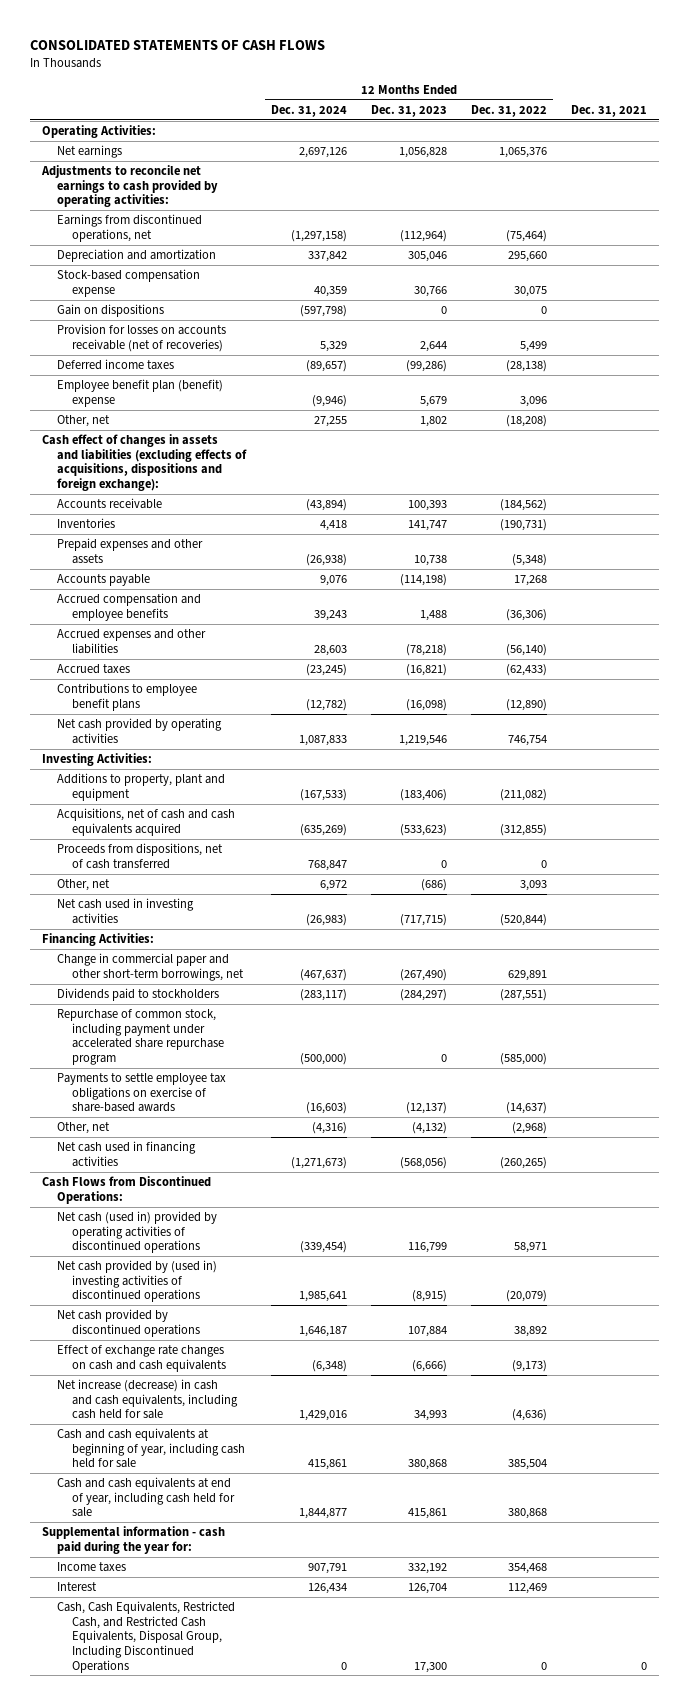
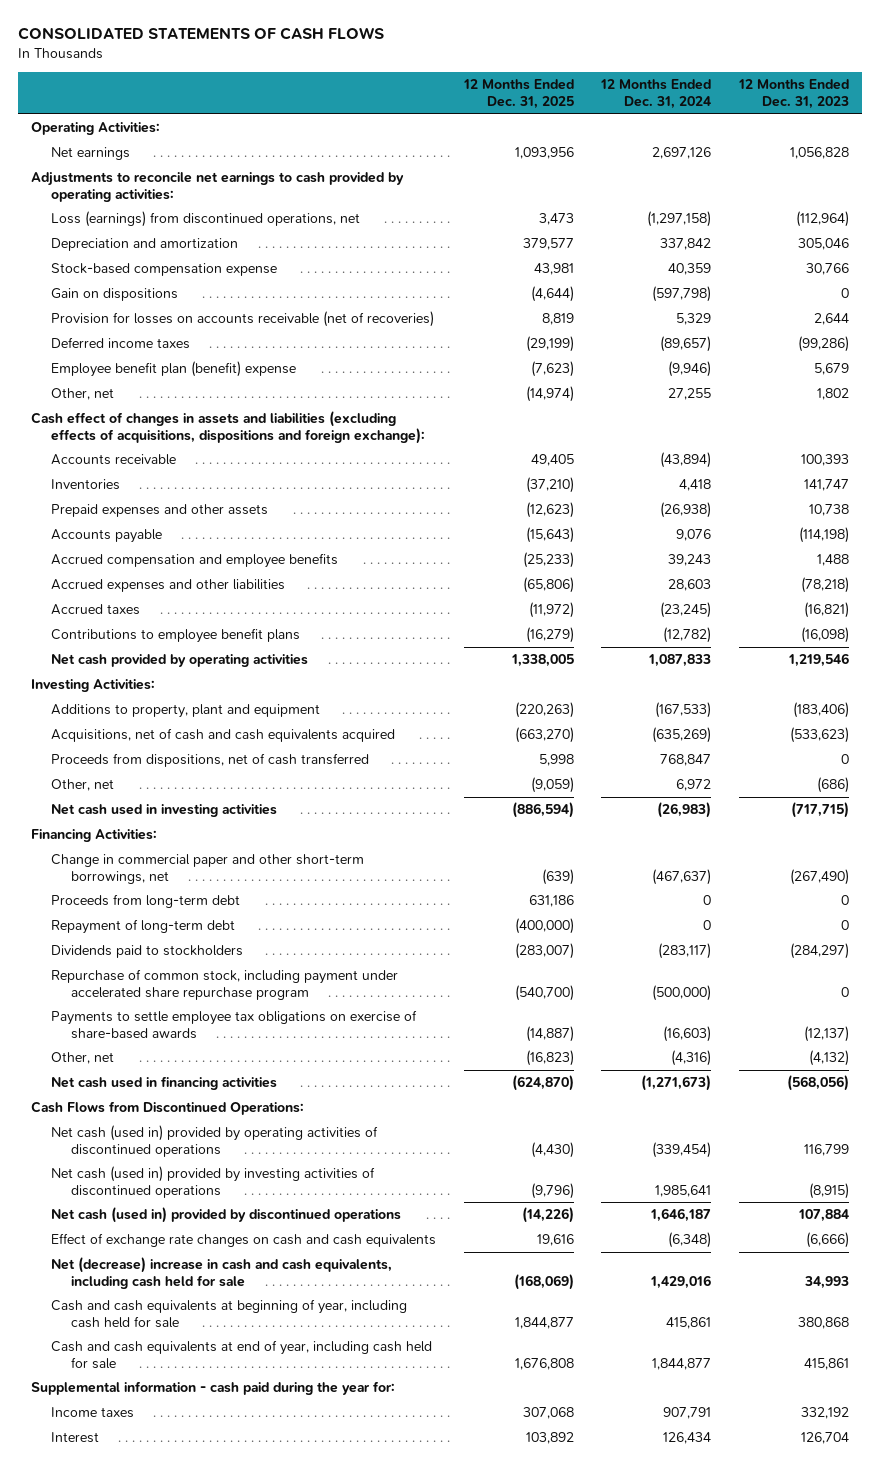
[470,105,547,118] Dec. 31, 2022 -> none
[571,105,648,118] Dec. 31, 2021 -> none
none -> [462,79,574,110] 12 Months Ended Dec. 31, 2025
[57,214,203,242] Earnings from discontinued operations, net -> [51,211,361,228] Loss (earnings) from discontinued operations, net
none -> [51,894,241,909] Proceeds from long-term debt
none -> [51,919,236,935] Repayment of long-term debt
[57,1260,218,1303] Net cash provided by (used in) investing activities of discontinued operations -> [51,1166,376,1198] Net cash (used in) provided by investing activities of discontinued operations
[57,1309,201,1337] Net cash provided by discontinued operations -> [51,1207,402,1224] Net cash (used in) provided by discontinued operations
[57,1379,239,1420] Net increase (decrease) in cash and cash equivalents, including cash held for sale -> [51,1257,393,1289] Net (decrease) increase in cash and cash equivalents, including cash held for sale
[57,1601,236,1673] Cash, Cash Equivalents, Restricted Cash, and Restricted Cash Equivalents, Disposal Group, Including Discontinued Operations -> none

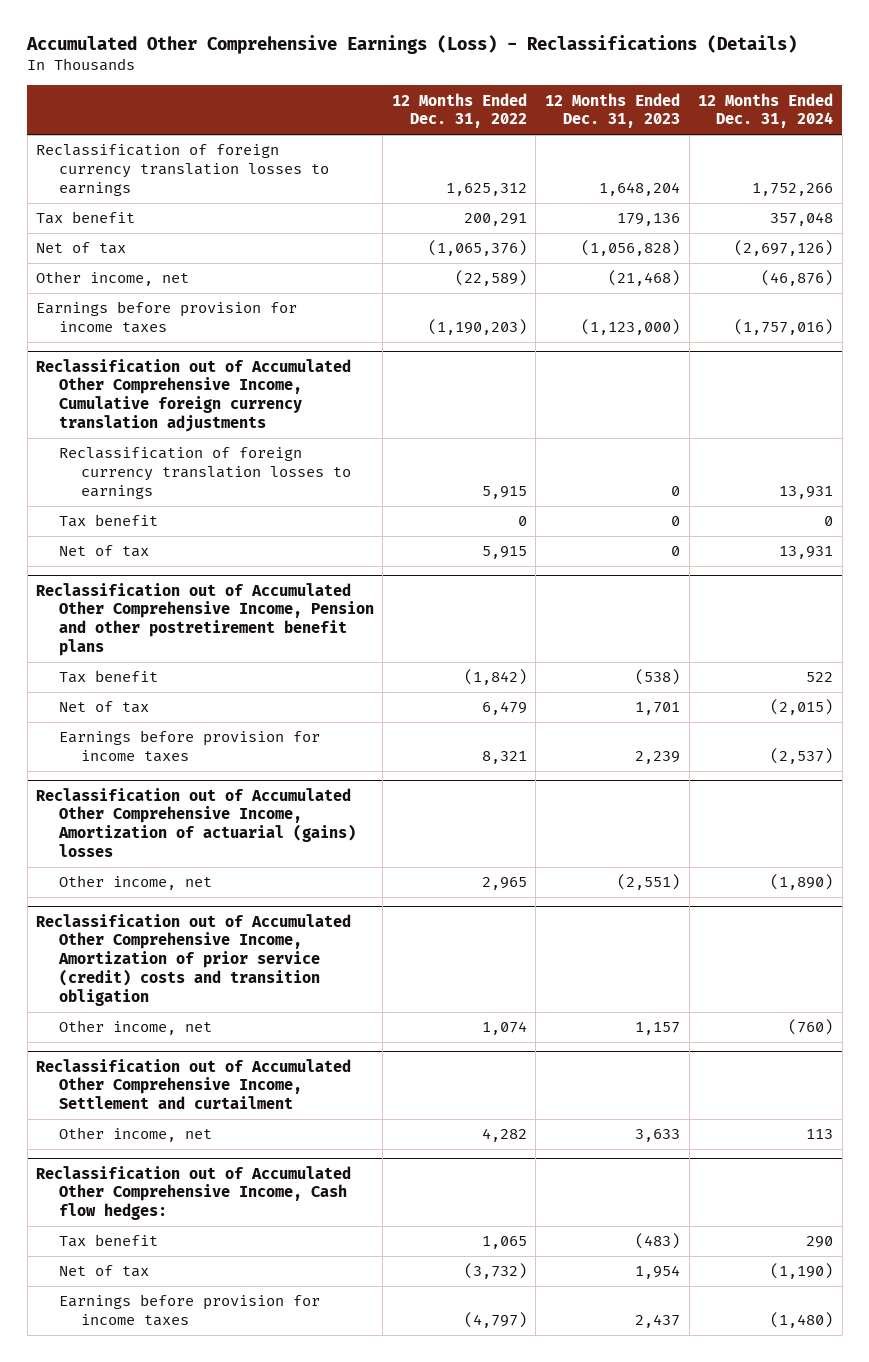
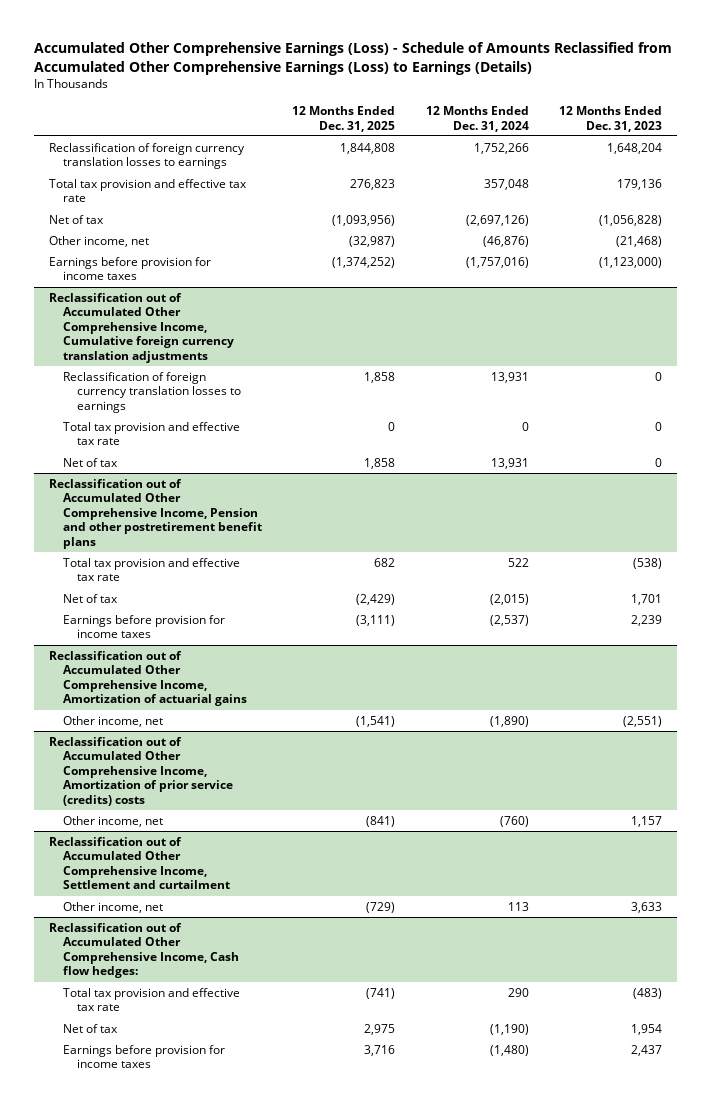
[26,35,798,55] Accumulated Other Comprehensive Earnings (Loss) - Reclassifications (Details) -> [33,41,672,75] Accumulated Other Comprehensive Earnings (Loss) - Schedule of Amounts Reclassified from Accumulated Other Comprehensive Earnings (Loss) to Earnings (Details)
[391,92,527,129] 12 Months Ended Dec. 31, 2022 -> none
none -> [292,106,396,132] 12 Months Ended Dec. 31, 2025
[36,211,136,225] Tax benefit -> [49,178,248,203] Total tax provision and effective tax rate
[58,514,158,528] Tax benefit -> [63,421,241,446] Total tax provision and effective tax rate
[58,670,158,684] Tax benefit -> [63,557,241,582] Total tax provision and effective tax rate
[36,787,356,858] Reclassification out of Accumulated Other Comprehensive Income, Amortization of actuarial (gains) losses -> [49,650,248,707] Reclassification out of Accumulated Other Comprehensive Income, Amortization of actuarial gains
[36,913,352,1006] Reclassification out of Accumulated Other Comprehensive Income, Amortization of prior service (credit) costs and transition obligation -> [49,736,234,806] Reclassification out of Accumulated Other Comprehensive Income, Amortization of prior service (credits) costs
[58,1234,158,1248] Tax benefit -> [63,987,241,1012] Total tax provision and effective tax rate

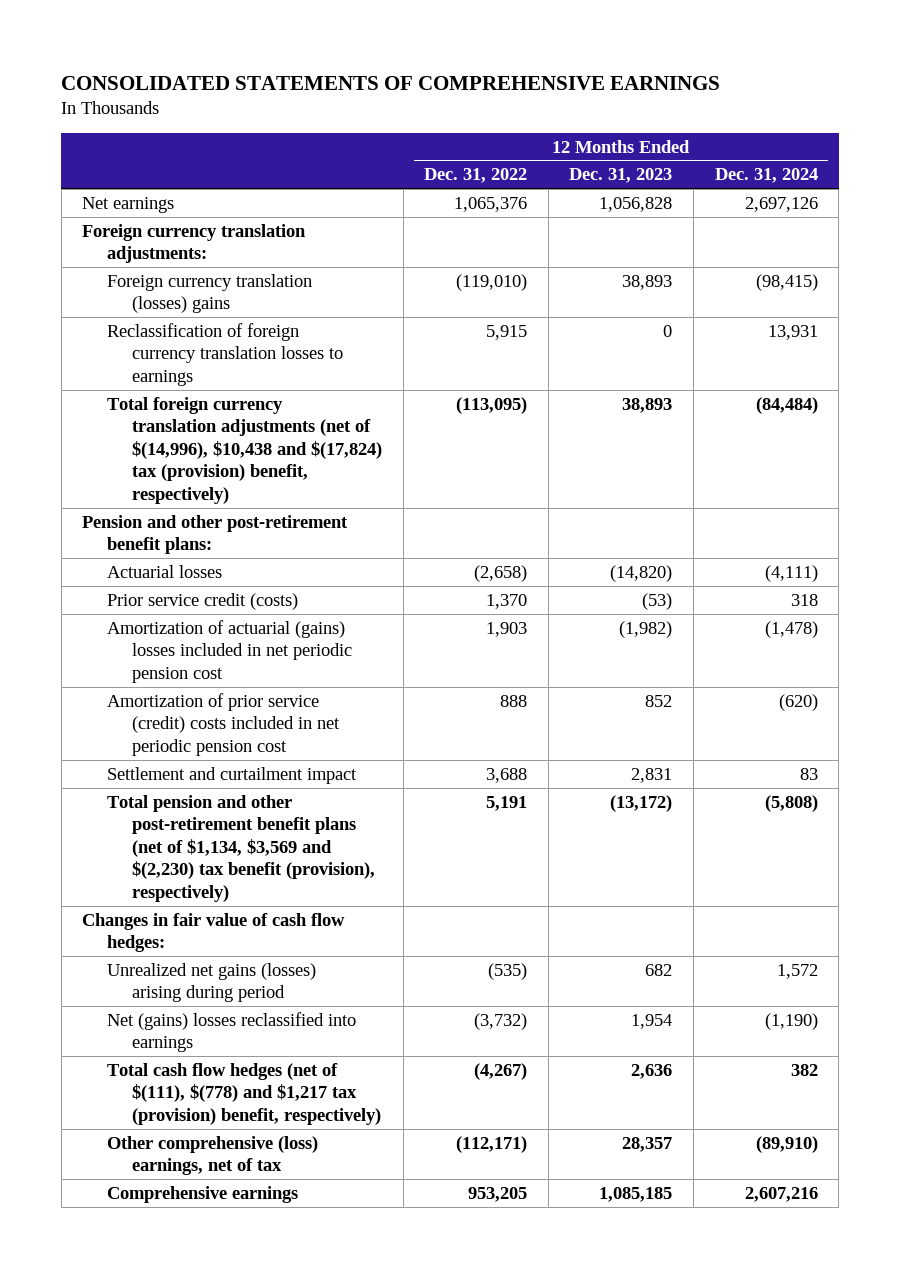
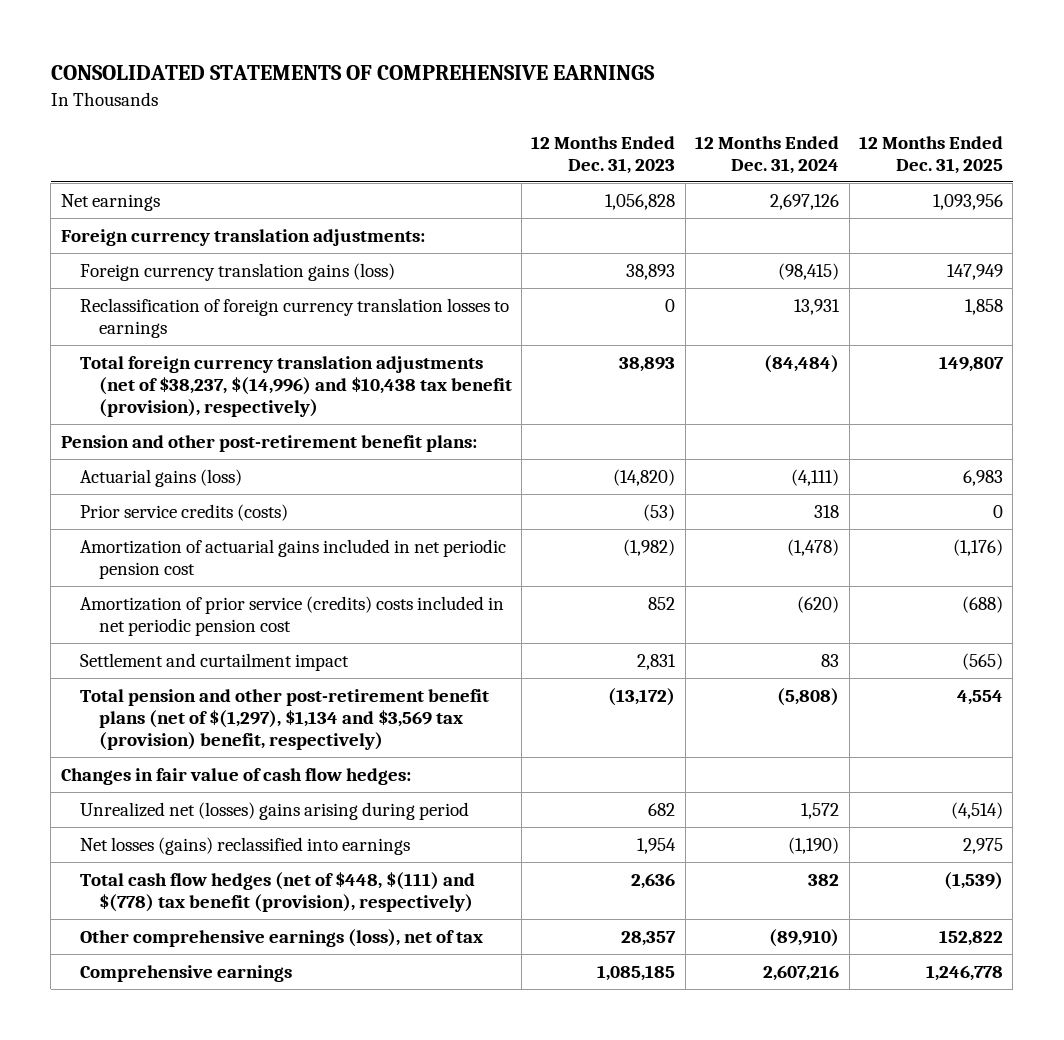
[424,168,528,184] Dec. 31, 2022 -> none
none -> [858,135,1003,174] 12 Months Ended Dec. 31, 2025
[107,273,313,314] Foreign currency translation (losses) gains -> [79,262,395,281] Foreign currency translation gains (loss)
[107,396,382,504] Total foreign currency translation adjustments (net of $(14,996), $10,438 and $(17,824) tax (provision) benefit, respectively) -> [79,355,512,418] Total foreign currency translation adjustments (net of $38,237, $(14,996) and $10,438 tax benefit (provision), respectively)
[107,564,223,578] Actuarial losses -> [79,468,242,487] Actuarial gains (loss)
[107,592,299,610] Prior service credit (costs) -> [79,503,288,521] Prior service credits (costs)
[107,619,352,683] Amortization of actuarial (gains) losses included in net periodic pension cost -> [79,538,506,579] Amortization of actuarial gains included in net periodic pension cost
[107,692,340,756] Amortization of prior service (credit) costs included in net periodic pension cost -> [79,595,504,636] Amortization of prior service (credits) costs included in net periodic pension cost
[107,794,375,902] Total pension and other post-retirement benefit plans (net of $1,134, $3,569 and $(2,230) tax benefit (provision), respectively) -> [79,688,489,751] Total pension and other post-retirement benefit plans (net of $(1,297), $1,134 and $3,569 tax (provision) benefit, respectively)
[107,962,317,1003] Unrealized net gains (losses) arising during period -> [79,801,469,820] Unrealized net (losses) gains arising during period
[107,1011,357,1053] Net (gains) losses reclassified into earnings -> [79,836,410,855] Net losses (gains) reclassified into earnings
[107,1062,381,1125] Total cash flow hedges (net of $(111), $(778) and $1,217 tax (provision) benefit, respectively) -> [79,871,475,912] Total cash flow hedges (net of $448, $(111) and $(778) tax benefit (provision), respectively)
[107,1135,319,1176] Other comprehensive (loss) earnings, net of tax -> [79,928,483,947] Other comprehensive earnings (loss), net of tax

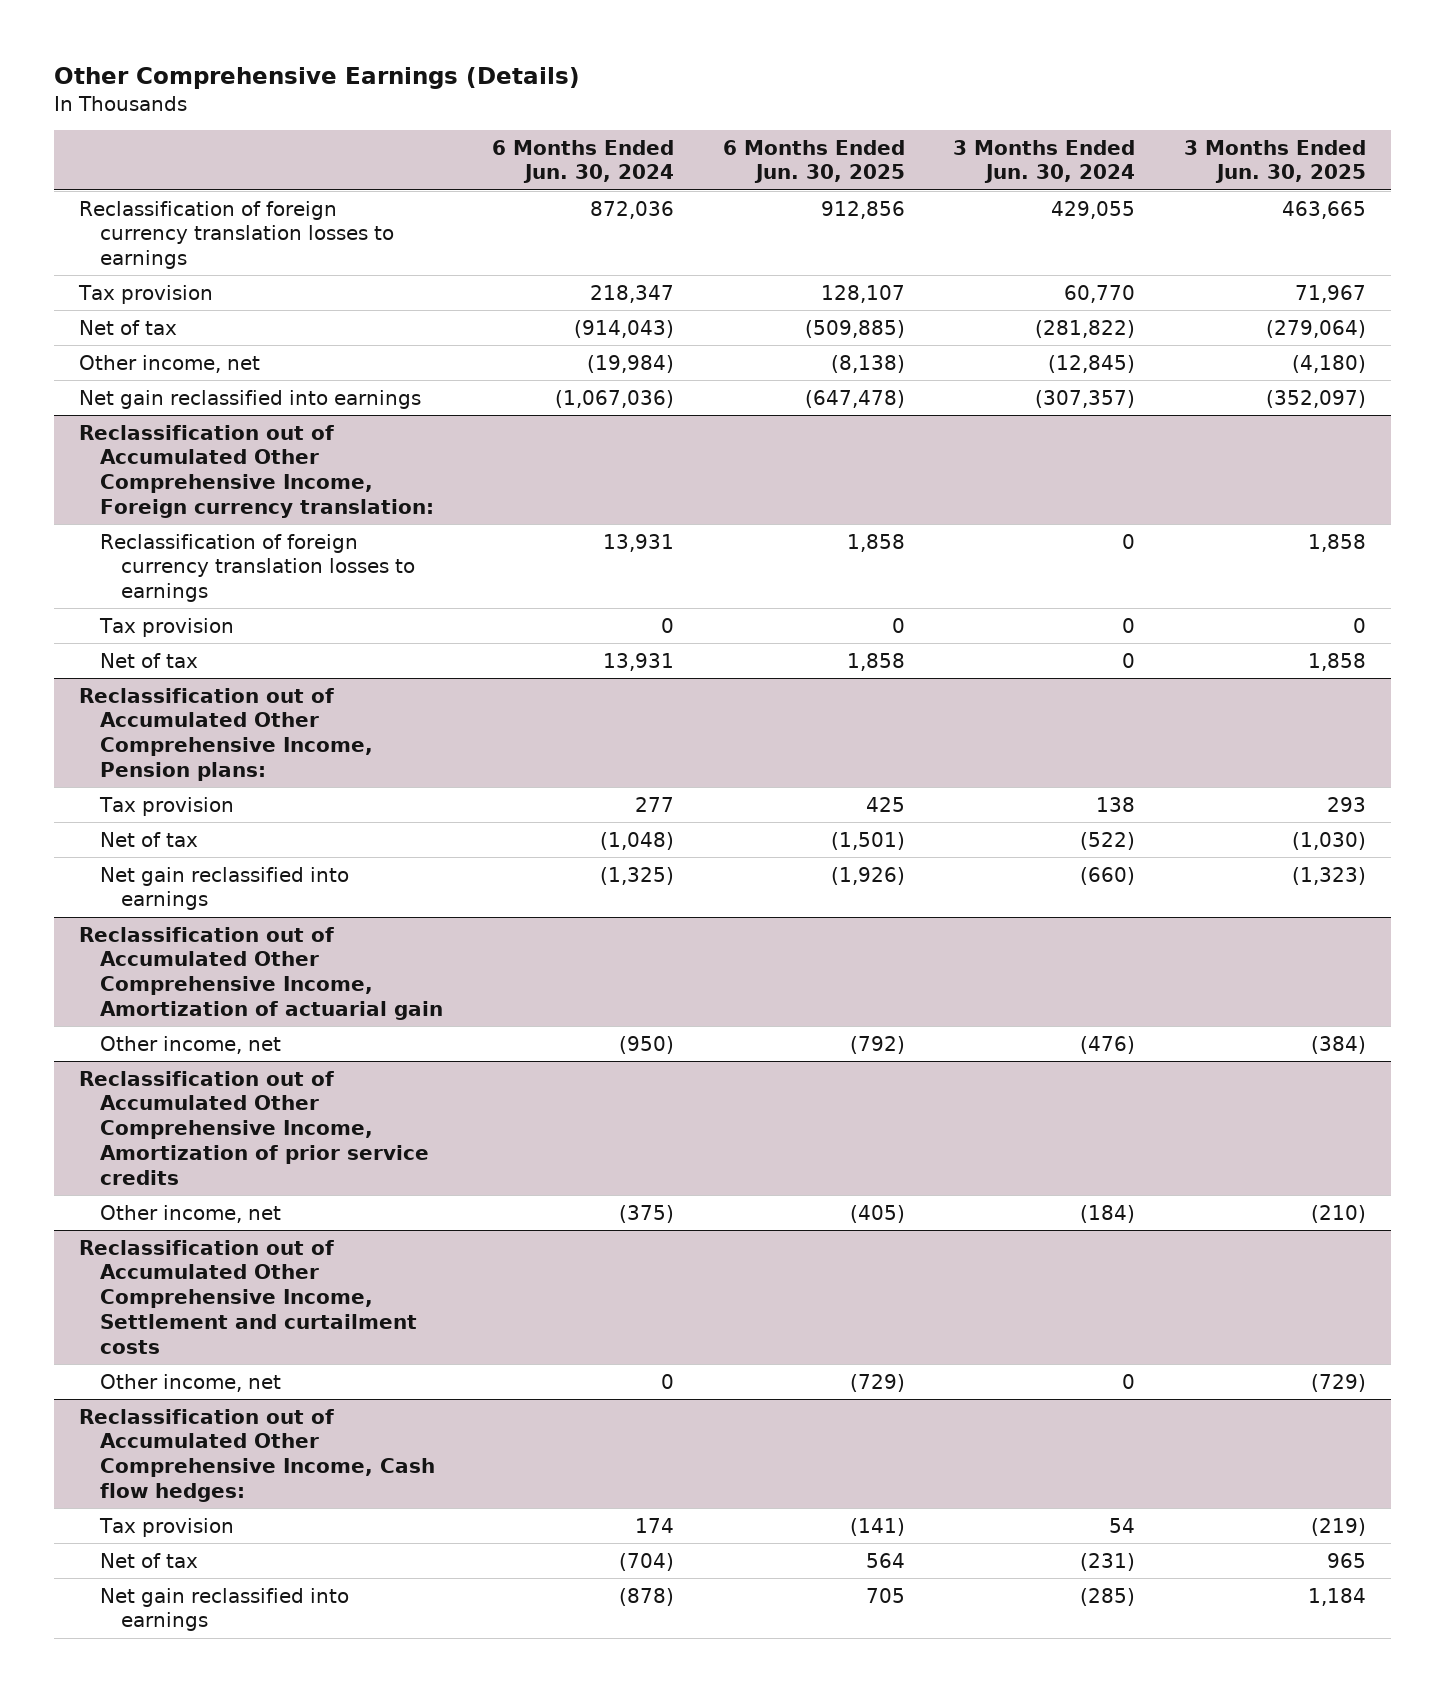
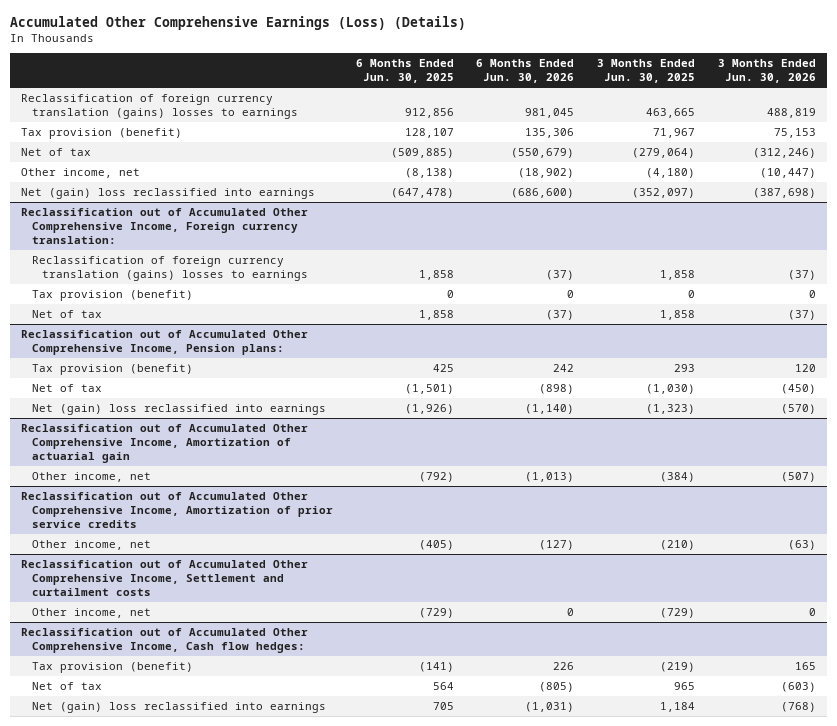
[54,67,581,90] Other Comprehensive Earnings (Details) -> [9,16,466,31] Accumulated Other Comprehensive Earnings (Loss) (Details)
[491,139,674,184] 6 Months Ended Jun. 30, 2024 -> none
[953,139,1136,184] 3 Months Ended Jun. 30, 2024 -> none
none -> [476,59,575,84] 6 Months Ended Jun. 30, 2026
none -> [717,59,816,84] 3 Months Ended Jun. 30, 2026
[78,200,394,270] Reclassification of foreign currency translation losses to earnings -> [21,93,298,120] Reclassification of foreign currency translation (gains) losses to earnings
[77,284,213,304] Tax provision -> [21,127,183,139] Tax provision (benefit)
[78,389,421,409] Net gain reclassified into earnings -> [21,187,316,199] Net (gain) loss reclassified into earnings
[99,533,416,603] Reclassification of foreign currency translation losses to earnings -> [31,255,309,282] Reclassification of foreign currency translation (gains) losses to earnings
[98,617,234,637] Tax provision -> [31,289,193,301] Tax provision (benefit)
[98,796,234,816] Tax provision -> [31,363,193,375] Tax provision (benefit)
[99,866,349,911] Net gain reclassified into earnings -> [31,403,326,415] Net (gain) loss reclassified into earnings
[98,1517,234,1537] Tax provision -> [31,661,193,673] Tax provision (benefit)
[99,1587,349,1632] Net gain reclassified into earnings -> [31,701,326,713] Net (gain) loss reclassified into earnings

